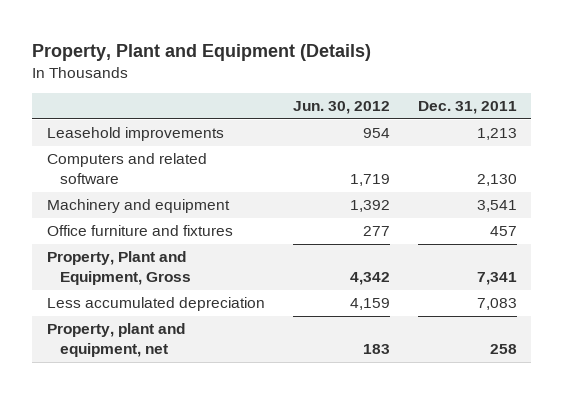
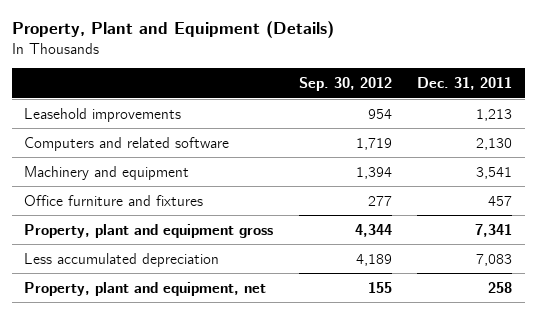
[292,101,390,115] Jun. 30, 2012 -> none
none -> [298,77,392,92] Sep. 30, 2012
[46,251,191,286] Property, Plant and Equipment, Gross -> [24,223,274,238] Property, plant and equipment gross

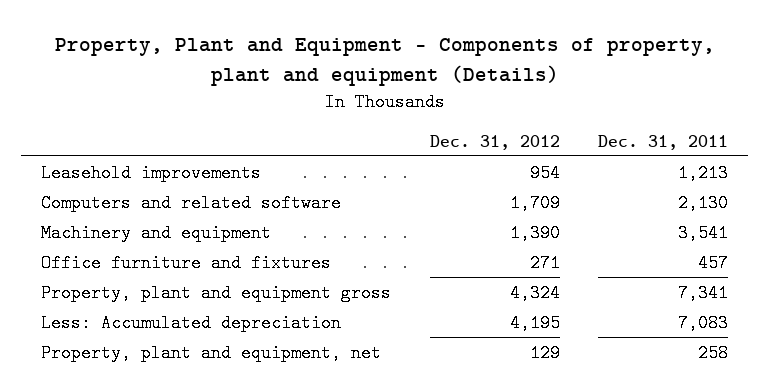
[11,21,334,39] Property, Plant and Equipment (Details) -> [54,38,715,86] Property, Plant and Equipment - Components of property, plant and equipment (Details)
[298,77,392,92] Sep. 30, 2012 -> none
none -> [429,134,560,150] Dec. 31, 2012
[24,252,220,267] Less accumulated depreciation -> [40,313,341,332] Less: Accumulated depreciation

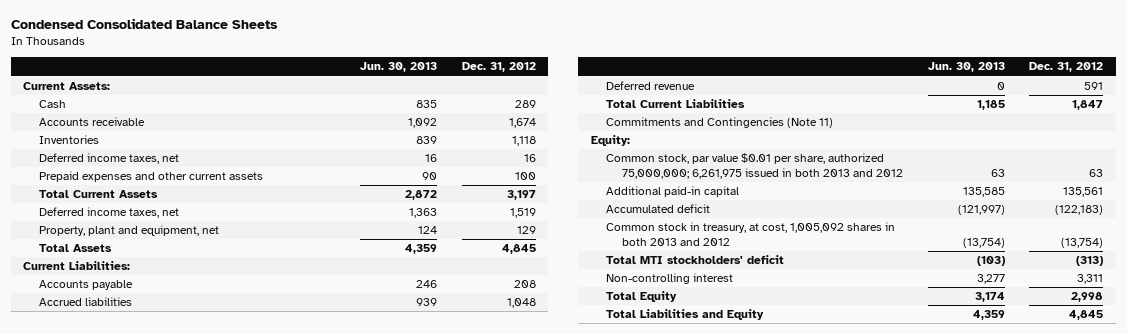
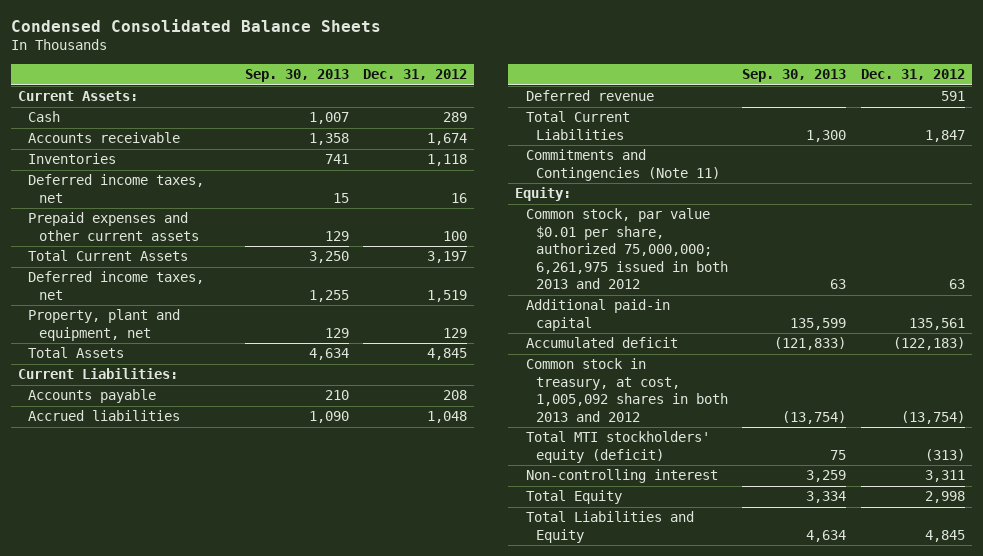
[360,62,438,73] Jun. 30, 2013 -> none
none -> [244,69,349,83] Sep. 30, 2013
[606,255,785,265] Total MTI stockholders' deficit -> [525,431,710,463] Total MTI stockholders' equity (deficit)

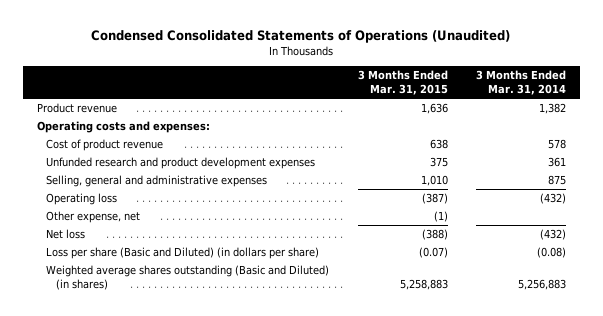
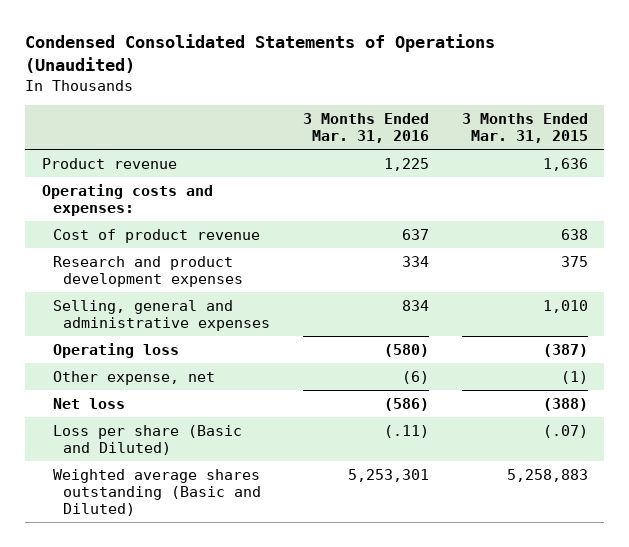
[476,69,567,96] 3 Months Ended Mar. 31, 2014 -> none
none -> [303,113,430,144] 3 Months Ended Mar. 31, 2016
[46,156,316,169] Unfunded research and product development expenses -> [52,255,244,287] Research and product development expenses
[46,246,320,259] Loss per share (Basic and Diluted) (in dollars per share) -> [52,424,242,455] Loss per share (Basic and Diluted)
[418,246,448,258] (0.07) -> [542,424,588,438] (.07)
[46,264,330,291] Weighted average shares outstanding (Basic and Diluted) (in shares) -> [52,468,262,516] Weighted average shares outstanding (Basic and Diluted)

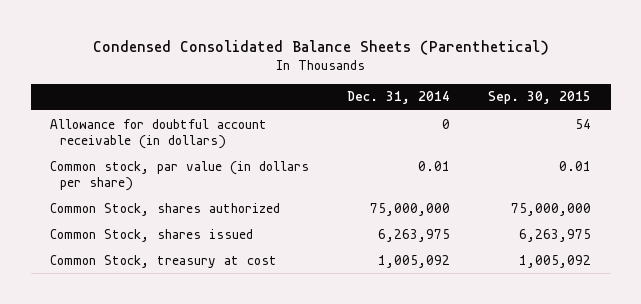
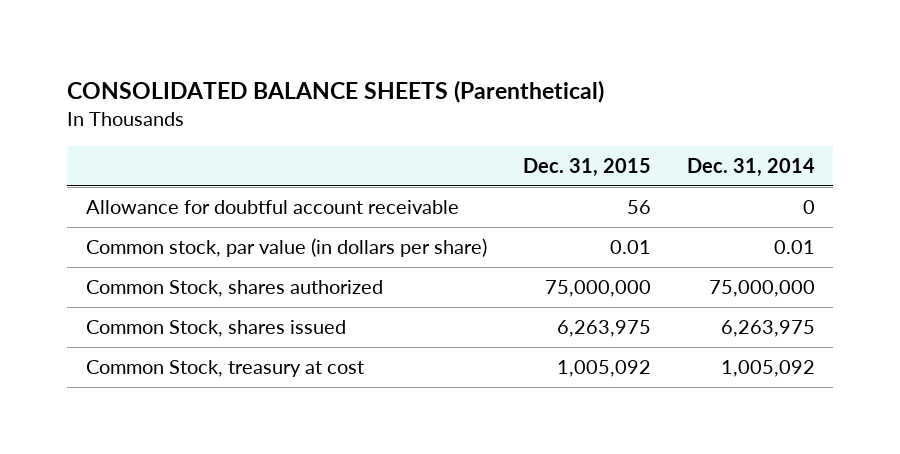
[92,39,549,55] Condensed Consolidated Balance Sheets (Parenthetical) -> [67,79,605,103] CONSOLIDATED BALANCE SHEETS (Parenthetical)
[488,91,592,105] Sep. 30, 2015 -> none
none -> [522,158,651,178] Dec. 31, 2015
[49,118,267,149] Allowance for doubtful account receivable (in dollars) -> [85,200,459,215] Allowance for doubtful account receivable

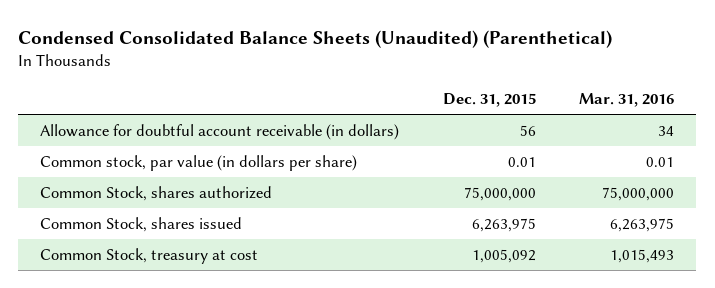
[67,79,605,103] CONSOLIDATED BALANCE SHEETS (Parenthetical) -> [18,30,613,49] Condensed Consolidated Balance Sheets (Unaudited) (Parenthetical)
[686,158,815,178] Dec. 31, 2014 -> none
none -> [579,92,675,107] Mar. 31, 2016
[85,200,459,215] Allowance for doubtful account receivable -> [40,124,400,141] Allowance for doubtful account receivable (in dollars)

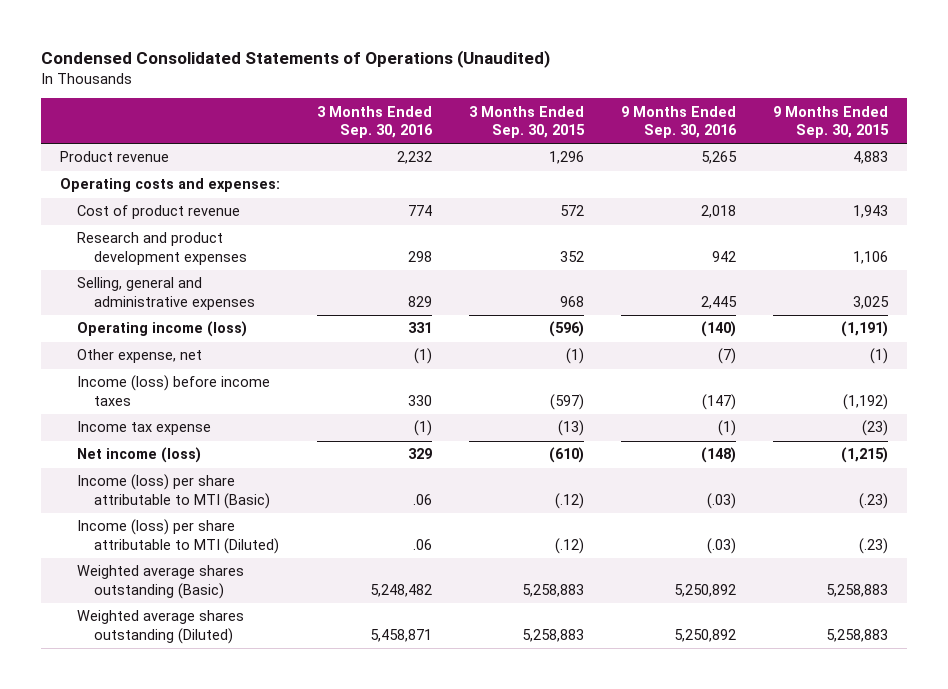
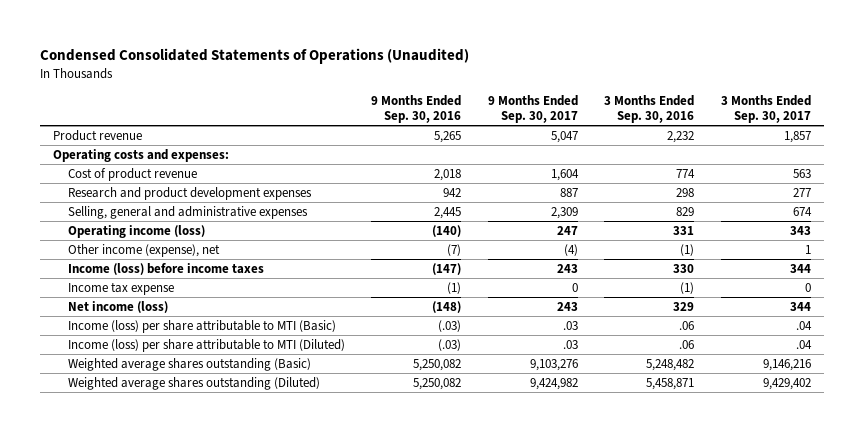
[468,105,585,139] 3 Months Ended Sep. 30, 2015 -> none
[773,105,890,139] 9 Months Ended Sep. 30, 2015 -> none
none -> [487,94,578,124] 9 Months Ended Sep. 30, 2017
none -> [720,94,811,124] 3 Months Ended Sep. 30, 2017
[76,349,202,364] Other expense, net -> [67,243,220,257] Other income (expense), net
[674,584,737,598] 5,250,892 -> [413,358,462,371] 5,250,082
[674,629,737,643] 5,250,892 -> [413,377,462,390] 5,250,082

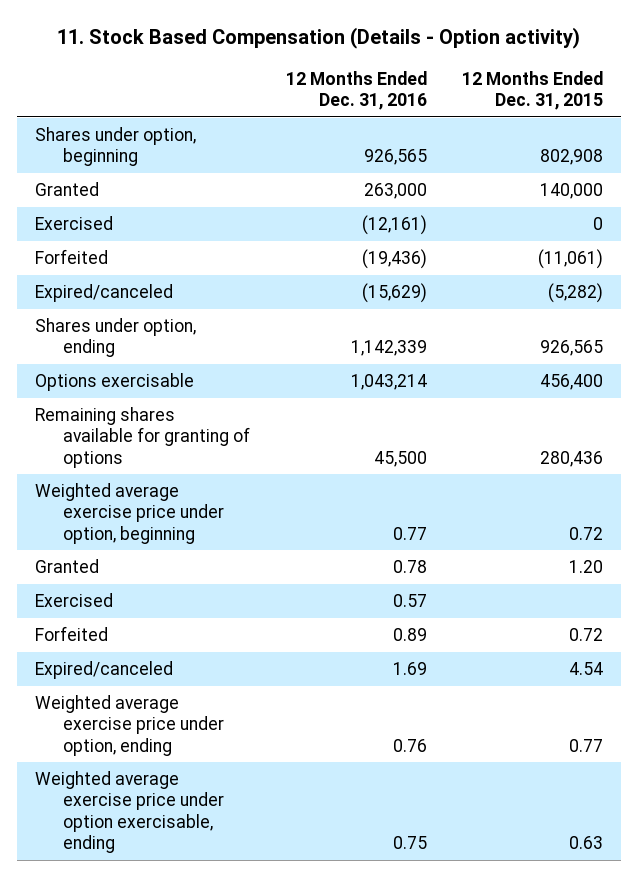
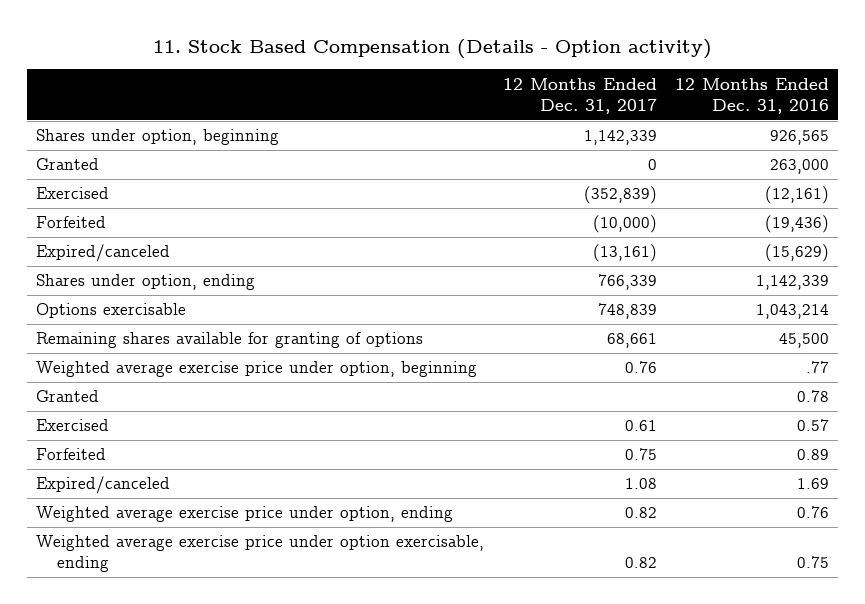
[462,70,604,110] 12 Months Ended Dec. 31, 2015 -> none
none -> [502,77,657,114] 12 Months Ended Dec. 31, 2017
[392,526,427,540] 0.77 -> [806,361,830,374] .77

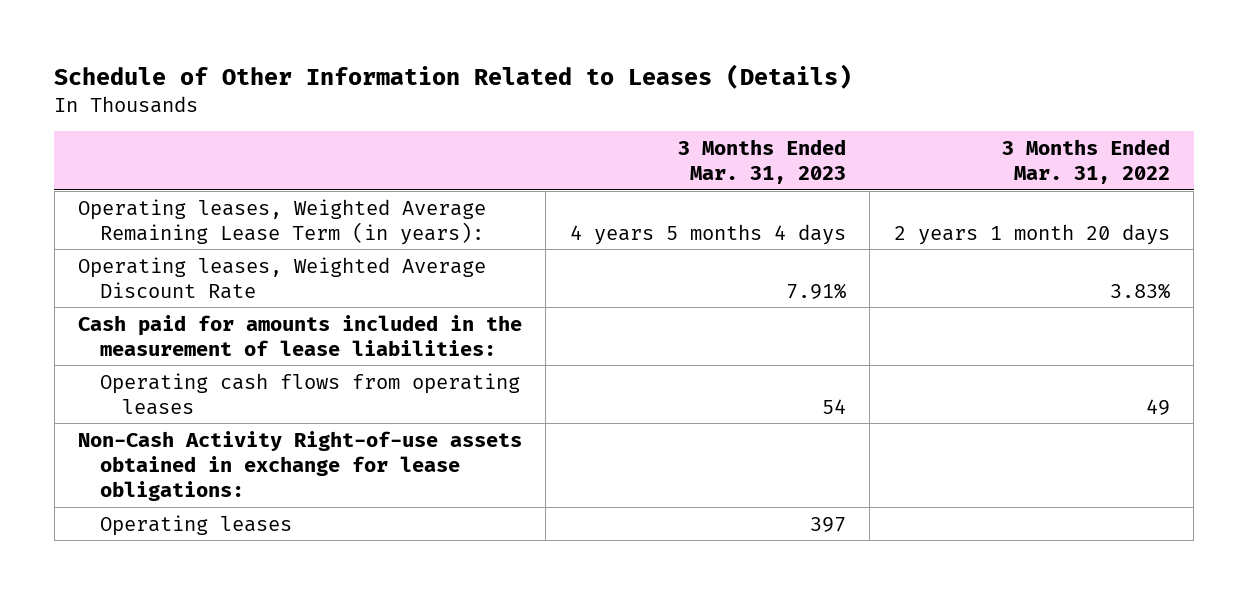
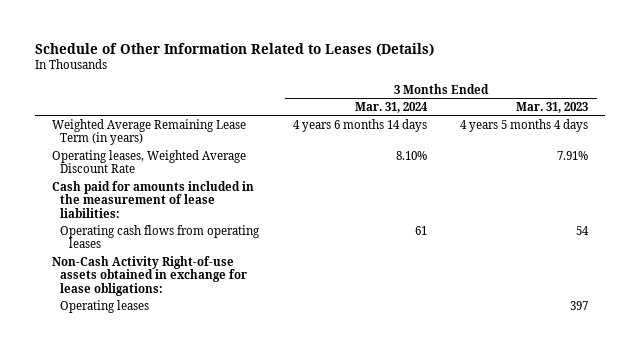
[1001,139,1170,185] 3 Months Ended Mar. 31, 2022 -> none
none -> [354,101,428,113] Mar. 31, 2024
[78,198,487,245] Operating leases, Weighted Average Remaining Lease Term (in years): -> [52,118,247,146] Weighted Average Remaining Lease Term (in years)

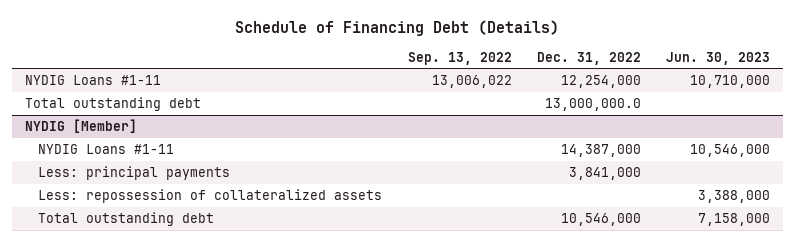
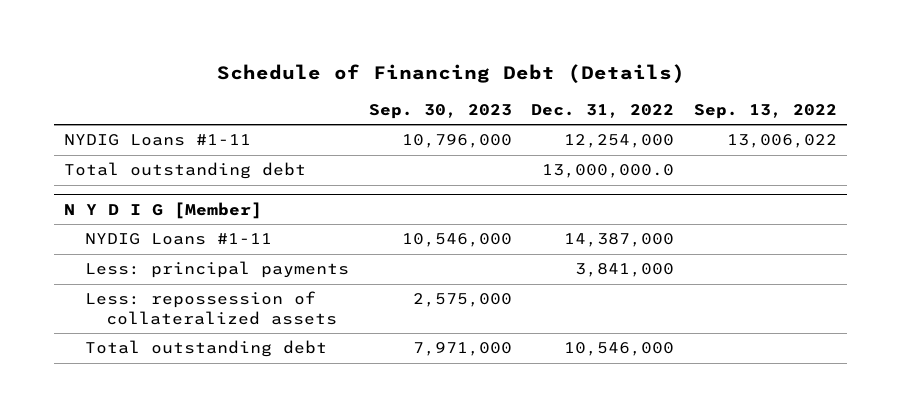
[665,51,770,65] Jun. 30, 2023 -> none
none -> [368,103,512,119] Sep. 30, 2023
[24,119,137,134] NYDIG [Member] -> [64,202,263,220] N Y D I G [Member]

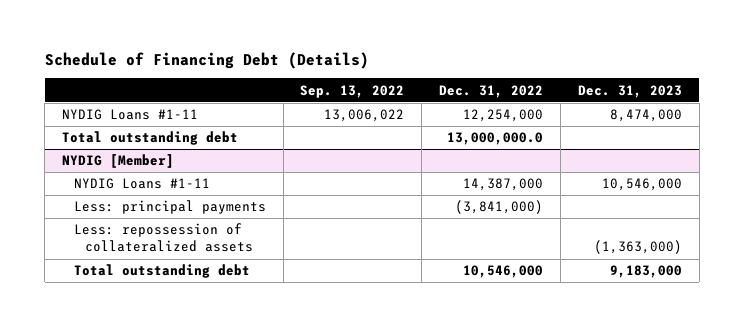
[368,103,512,119] Sep. 30, 2023 -> none
none -> [578,84,683,98] Dec. 31, 2023
[64,202,263,220] N Y D I G [Member] -> [61,154,174,169] NYDIG [Member]
[575,263,675,278] 3,841,000 -> [455,200,544,215] (3,841,000)

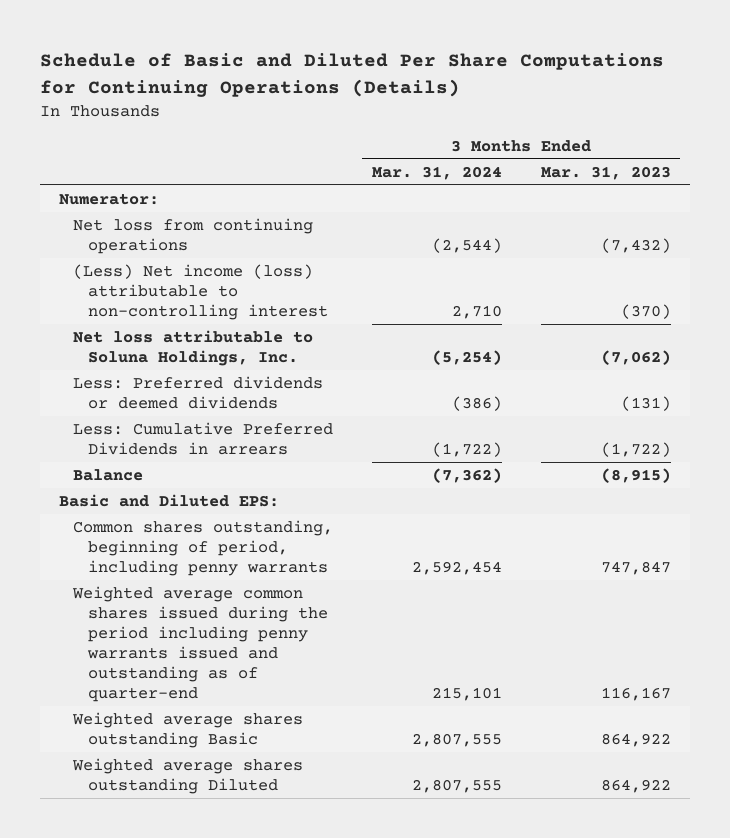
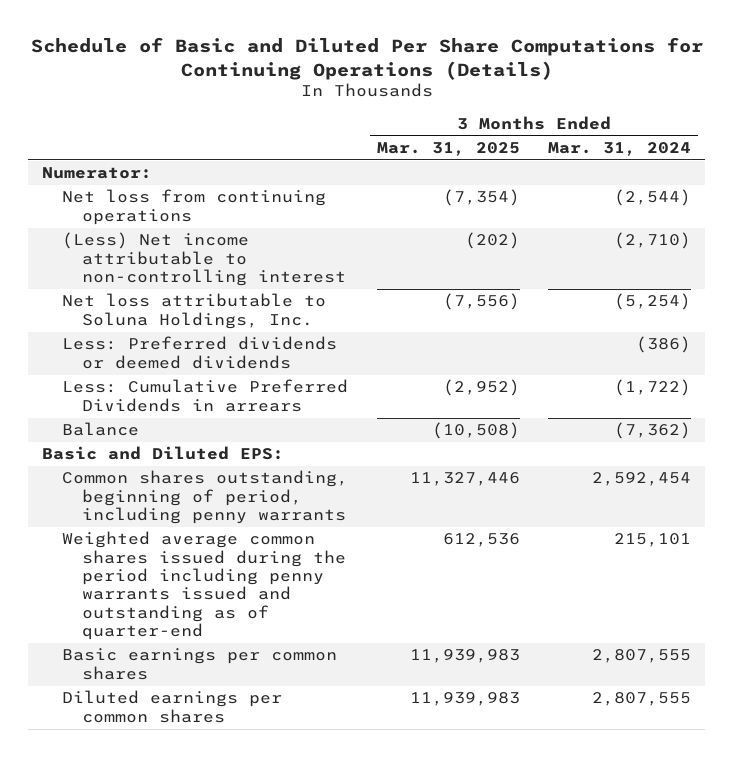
[540,165,671,180] Mar. 31, 2023 -> none
none -> [376,142,520,157] Mar. 31, 2025
[73,263,328,320] (Less) Net income (loss) attributable to non-controlling interest -> [62,232,347,287] (Less) Net income attributable to non-controlling interest
[451,304,502,319] 2,710 -> [614,232,692,250] (2,710)
[72,711,304,748] Weighted average shares outstanding Basic -> [62,648,338,680] Basic earnings per common shares
[72,757,304,794] Weighted average shares outstanding Diluted -> [62,690,283,723] Diluted earnings per common shares

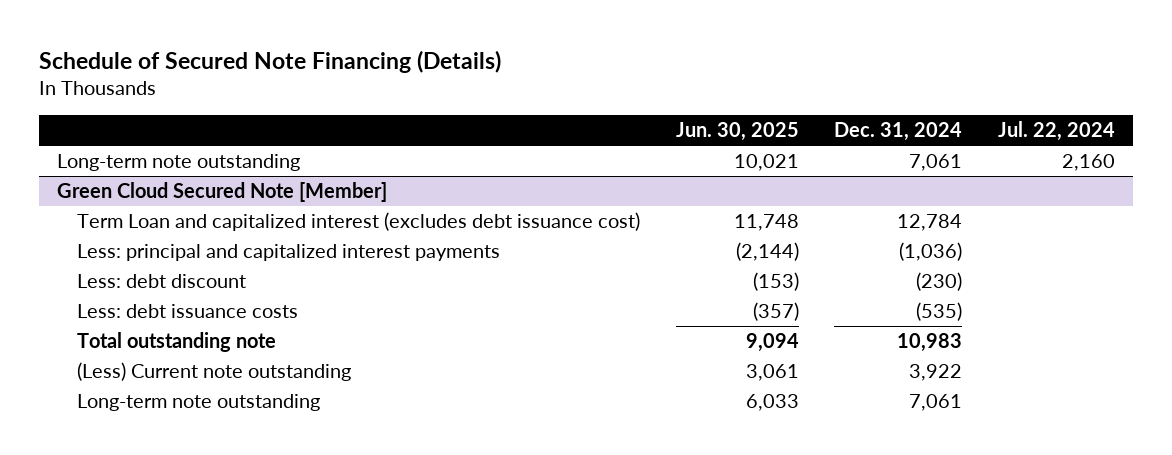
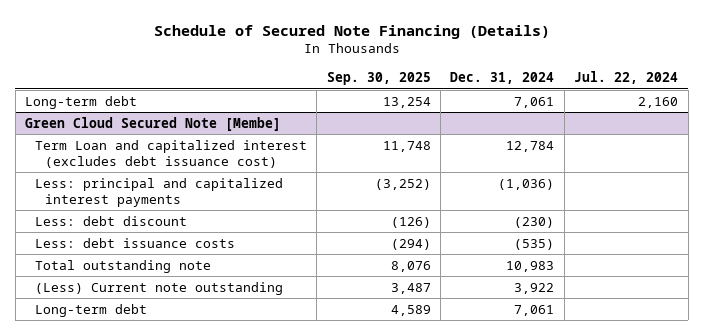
[675,121,799,141] Jun. 30, 2025 -> none
none -> [326,72,431,86] Sep. 30, 2025
[57,154,301,172] Long-term note outstanding -> [25,95,138,109] Long-term debt
[57,182,388,203] Green Cloud Secured Note [Member] -> [25,116,282,131] Green Cloud Secured Note [Membe]
[76,394,320,412] Long-term note outstanding -> [34,303,147,317] Long-term debt

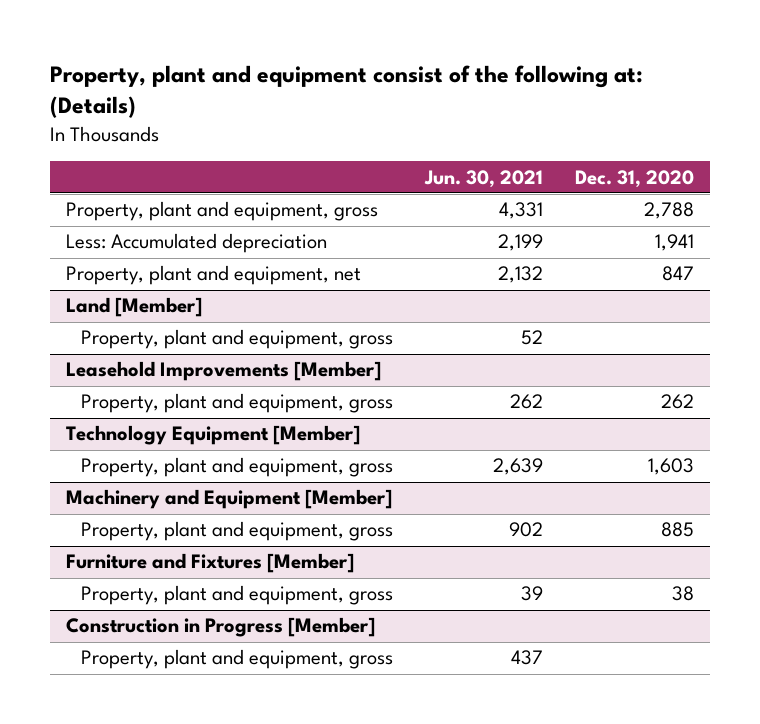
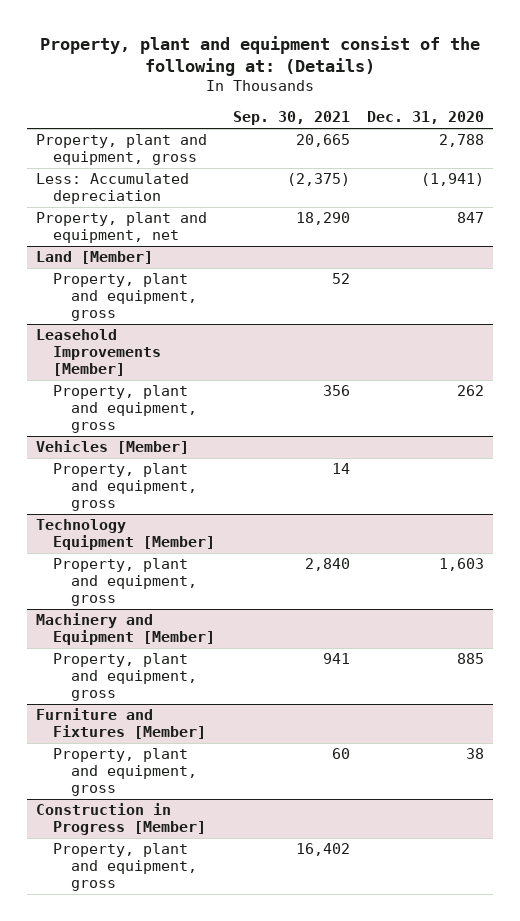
[424,169,544,188] Jun. 30, 2021 -> none
none -> [232,111,350,126] Sep. 30, 2021
[654,234,694,252] 1,941 -> [421,173,485,187] (1,941)
none -> [36,440,190,455] Vehicles [Member]
none -> [53,463,197,511] Property, plant and equipment, gross

